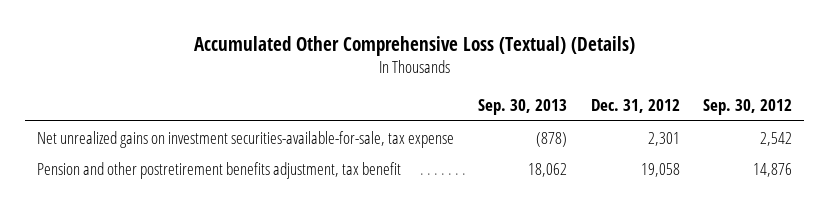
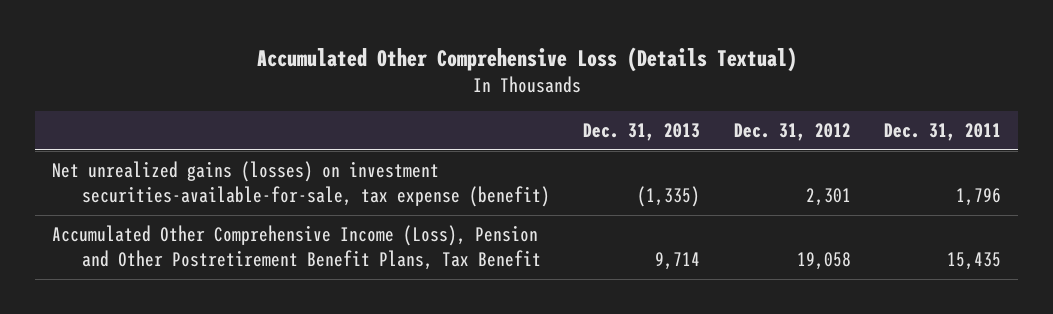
[193,35,635,56] Accumulated Other Comprehensive Loss (Textual) (Details) -> [256,46,797,72] Accumulated Other Comprehensive Loss (Details Textual)
[477,98,567,115] Sep. 30, 2013 -> none
[703,98,793,115] Sep. 30, 2012 -> none
none -> [583,123,701,142] Dec. 31, 2013
none -> [884,123,1002,142] Dec. 31, 2011
[37,130,455,148] Net unrealized gains on investment securities-available-for-sale, tax expense -> [51,160,550,208] Net unrealized gains (losses) on investment securities-available-for-sale, tax expense (benefit)
[37,161,402,179] Pension and other postretirement benefits adjustment, tax benefit -> [51,224,541,271] Accumulated Other Comprehensive Income (Loss), Pension and Other Postretirement Benefit Plans, Tax Benefit

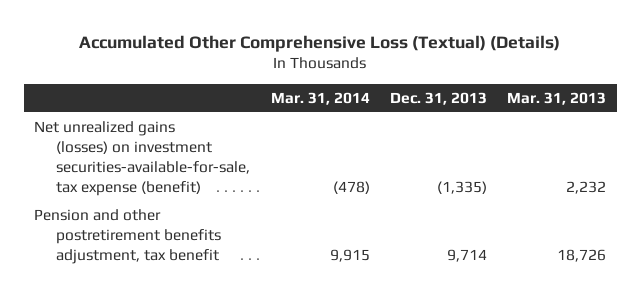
[256,46,797,72] Accumulated Other Comprehensive Loss (Details Textual) -> [79,34,561,52] Accumulated Other Comprehensive Loss (Textual) (Details)
[733,123,851,142] Dec. 31, 2012 -> none
[884,123,1002,142] Dec. 31, 2011 -> none
none -> [270,91,370,105] Mar. 31, 2014
none -> [507,91,607,105] Mar. 31, 2013
[51,224,541,271] Accumulated Other Comprehensive Income (Loss), Pension and Other Postretirement Benefit Plans, Tax Benefit -> [33,209,222,264] Pension and other postretirement benefits adjustment, tax benefit

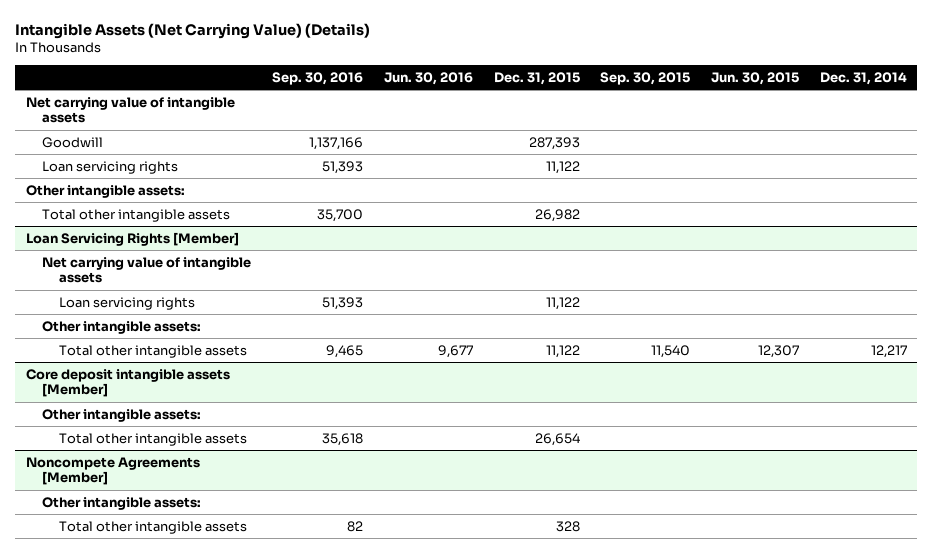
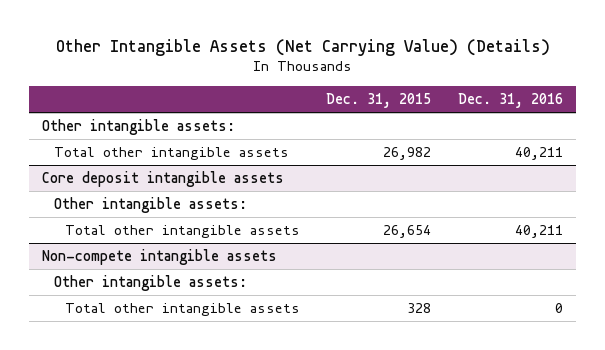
[15,23,371,40] Intangible Assets (Net Carrying Value) (Details) -> [55,38,550,56] Other Intangible Assets (Net Carrying Value) (Details)
[272,71,364,85] Sep. 30, 2016 -> none
[383,71,473,85] Jun. 30, 2016 -> none
[600,71,691,85] Sep. 30, 2015 -> none
[711,71,800,85] Jun. 30, 2015 -> none
[819,71,907,85] Dec. 31, 2014 -> none
none -> [457,92,563,108] Dec. 31, 2016
[25,96,235,124] Net carrying value of intangible assets -> none
[42,136,104,148] Goodwill -> none
[42,160,179,174] Loan servicing rights -> none
[25,231,239,246] Loan Servicing Rights [Member] -> none
[42,256,252,284] Net carrying value of intangible assets -> none
[59,296,196,310] Loan servicing rights -> none
[42,320,202,334] Other intangible assets: -> none
[59,344,248,358] Total other intangible assets -> none
[25,368,230,398] Core deposit intangible assets [Member] -> [42,171,285,188] Core deposit intangible assets
[25,456,200,486] Noncompete Agreements [Member] -> [42,249,278,266] Non-compete intangible assets

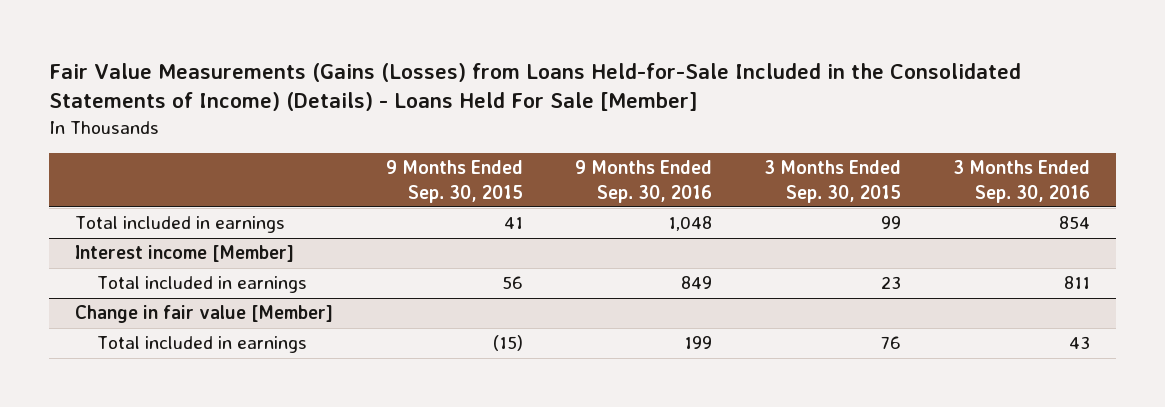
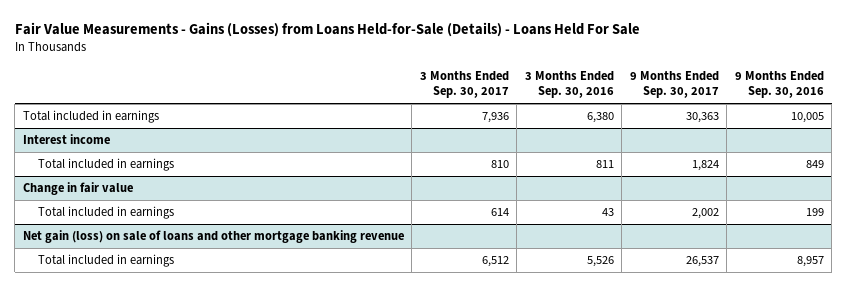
[49,62,1022,112] Fair Value Measurements (Gains (Losses) from Loans Held-for-Sale Included in the Consolidated Statements of Income) (Details) - Loans Held For Sale [Member] -> [14,22,640,38] Fair Value Measurements - Gains (Losses) from Loans Held-for-Sale (Details) - Loans Held For Sale
[385,160,523,203] 9 Months Ended Sep. 30, 2015 -> none
[763,160,901,203] 3 Months Ended Sep. 30, 2015 -> none
none -> [419,71,509,99] 3 Months Ended Sep. 30, 2017
none -> [629,71,719,99] 9 Months Ended Sep. 30, 2017
[667,216,712,232] 1,048 -> [790,112,824,124] 10,005
[1058,216,1090,230] 854 -> [586,112,614,124] 6,380
[75,245,295,263] Interest income [Member] -> [22,134,110,145] Interest income
[75,305,334,324] Change in fair value [Member] -> [22,182,133,196] Change in fair value
none -> [22,230,404,244] Net gain (loss) on sale of loans and other mortgage banking revenue
none -> [38,254,175,268] Total included in earnings

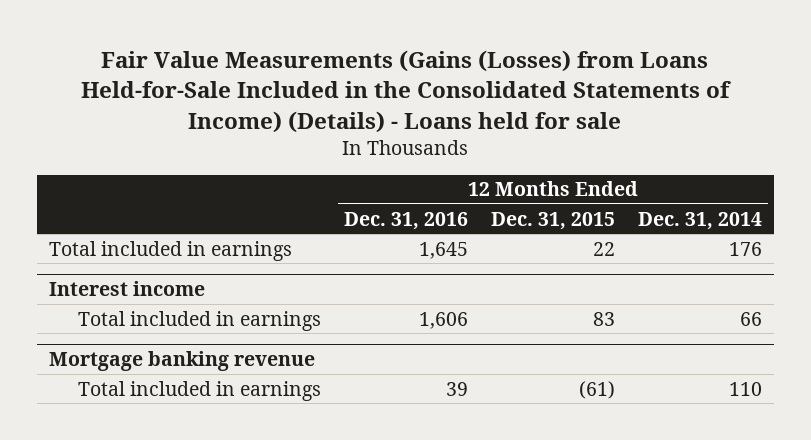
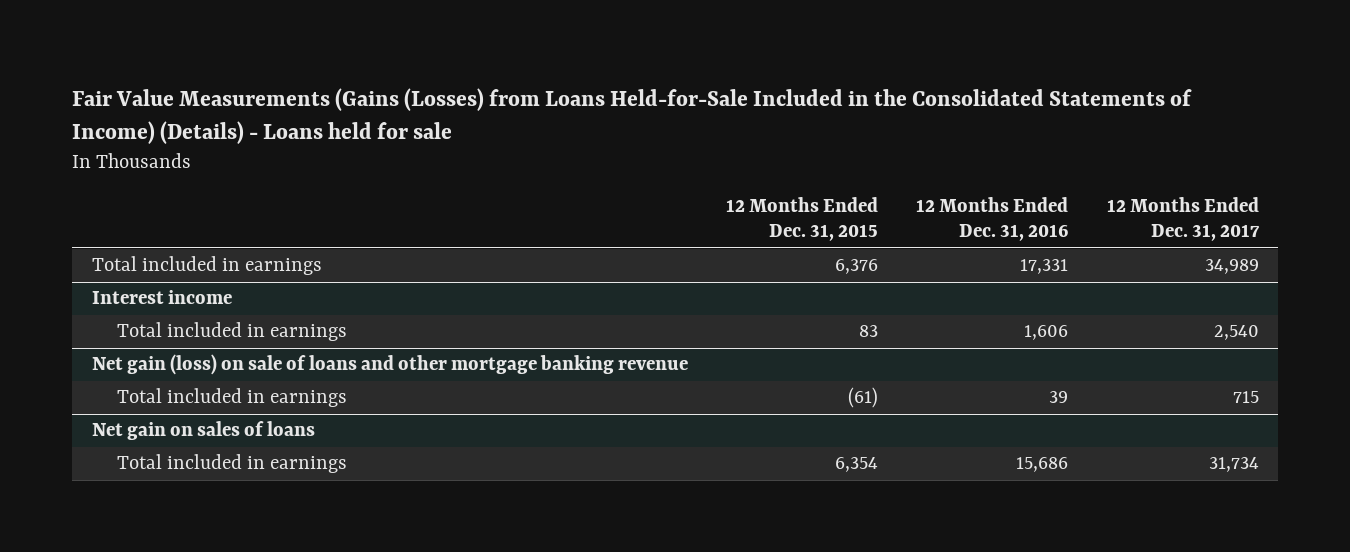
[638,211,763,230] Dec. 31, 2014 -> none
none -> [1106,197,1260,242] 12 Months Ended Dec. 31, 2017
[418,241,468,259] 1,645 -> [1020,259,1069,275] 17,331
[592,241,615,256] 22 -> [834,259,878,275] 6,376
[48,351,315,372] Mortgage banking revenue -> [91,354,688,376] Net gain (loss) on sale of loans and other mortgage banking revenue
none -> [91,421,315,441] Net gain on sales of loans
none -> [116,454,347,474] Total included in earnings

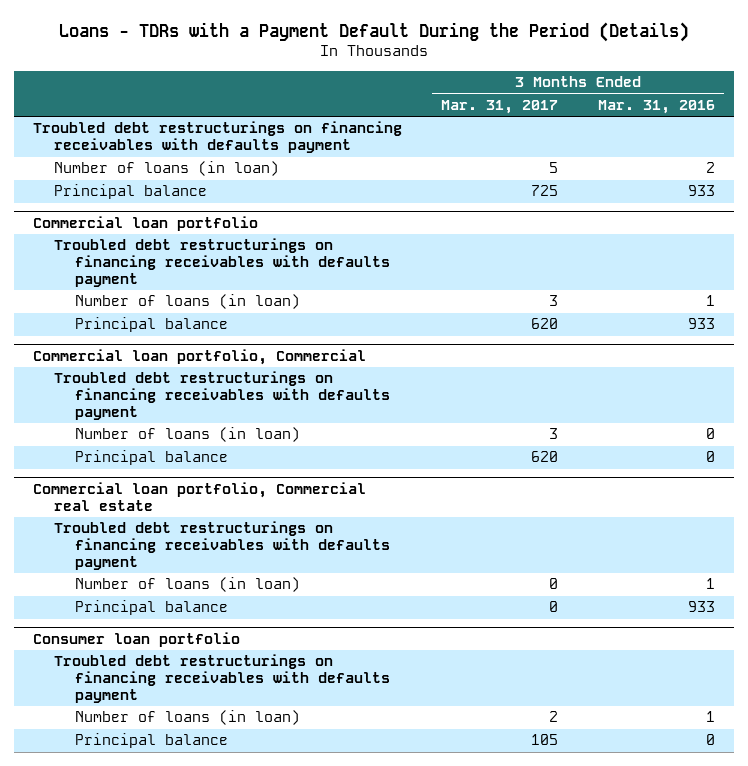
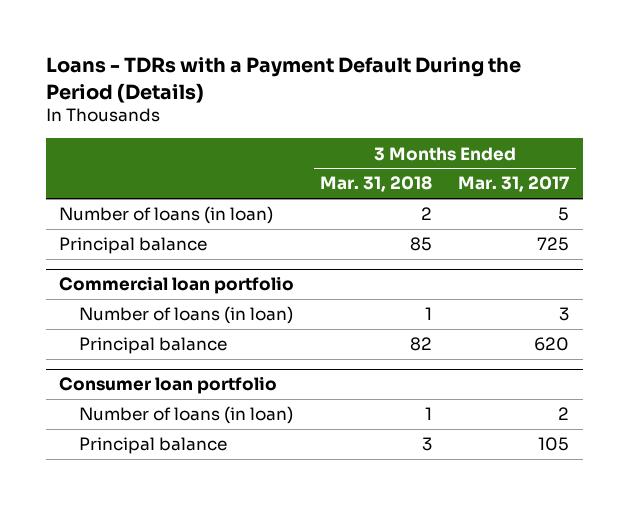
[597,99,715,114] Mar. 31, 2016 -> none
none -> [320,176,433,193] Mar. 31, 2018
[33,121,403,154] Troubled debt restructurings on financing receivables with defaults payment -> none
[54,238,390,288] Troubled debt restructurings on financing receivables with defaults payment -> none
[33,348,367,365] Commercial loan portfolio, Commercial -> none
[54,371,390,421] Troubled debt restructurings on financing receivables with defaults payment -> none
[74,427,300,443] Number of loans (in loan) -> none
[74,450,228,466] Principal balance -> none
[33,481,367,511] Commercial loan portfolio, Commercial real estate -> none
[54,521,390,571] Troubled debt restructurings on financing receivables with defaults payment -> none
[74,577,300,593] Number of loans (in loan) -> none
[74,600,228,616] Principal balance -> none
[54,654,390,704] Troubled debt restructurings on financing receivables with defaults payment -> none

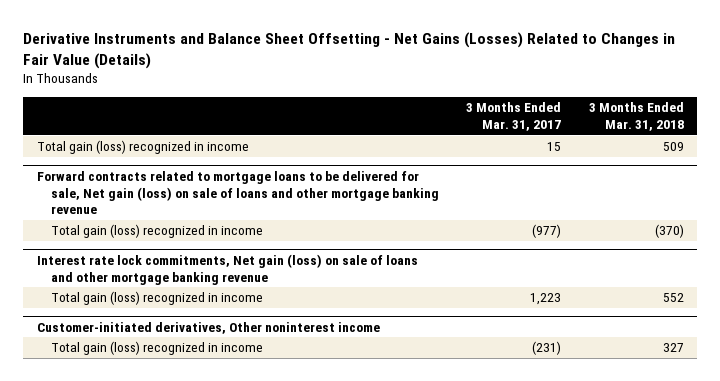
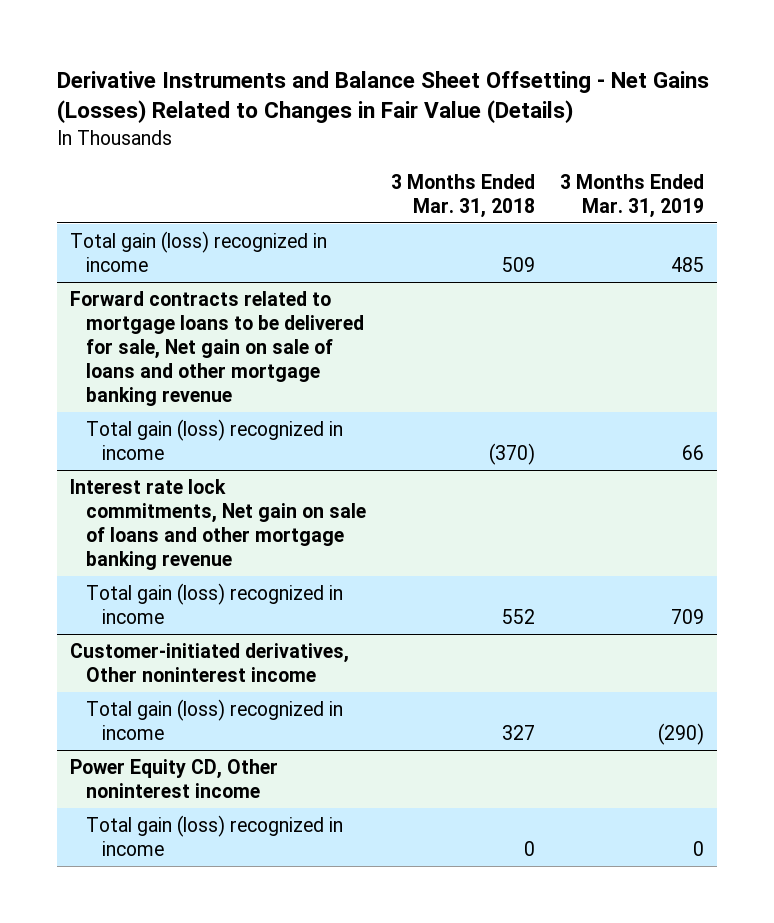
[466,102,562,132] 3 Months Ended Mar. 31, 2017 -> none
none -> [560,173,705,218] 3 Months Ended Mar. 31, 2019
[36,170,440,215] Forward contracts related to mortgage loans to be delivered for sale, Net gain (loss) on sale of loans and other mortgage banking revenue -> [69,291,364,407] Forward contracts related to mortgage loans to be delivered for sale, Net gain on sale of loans and other mortgage banking revenue
[36,253,418,285] Interest rate lock commitments, Net gain (loss) on sale of loans and other mortgage banking revenue -> [69,479,366,571] Interest rate lock commitments, Net gain on sale of loans and other mortgage banking revenue
none -> [69,759,278,799] Power Equity CD, Other noninterest income
none -> [85,815,343,857] Total gain (loss) recognized in income

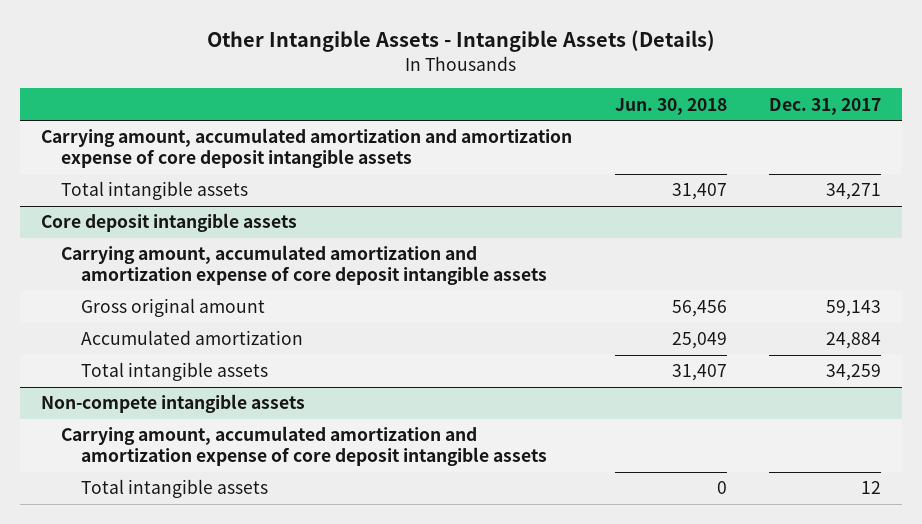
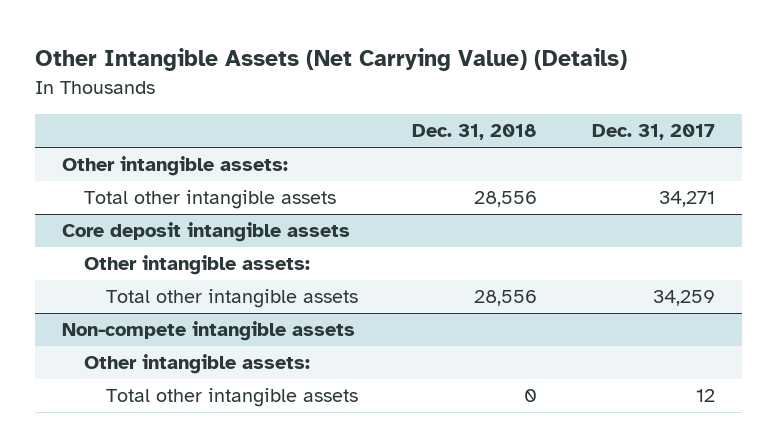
[207,30,716,53] Other Intangible Assets - Intangible Assets (Details) -> [35,48,628,72] Other Intangible Assets (Net Carrying Value) (Details)
[614,97,727,115] Jun. 30, 2018 -> none
none -> [412,124,538,141] Dec. 31, 2018
[41,128,573,168] Carrying amount, accumulated amortization and amortization expense of core deposit intangible assets -> none
none -> [62,156,289,177] Other intangible assets:
[61,181,249,201] Total intangible assets -> [84,190,337,210] Total other intangible assets
[61,245,547,285] Carrying amount, accumulated amortization and amortization expense of core deposit intangible assets -> none
[80,298,265,318] Gross original amount -> none
[80,330,303,346] Accumulated amortization -> none
none -> [84,255,311,276] Other intangible assets:
[80,362,268,382] Total intangible assets -> [105,289,358,309] Total other intangible assets
[61,426,547,466] Carrying amount, accumulated amortization and amortization expense of core deposit intangible assets -> none
none -> [84,354,311,375] Other intangible assets:
[80,479,268,499] Total intangible assets -> [105,388,358,408] Total other intangible assets

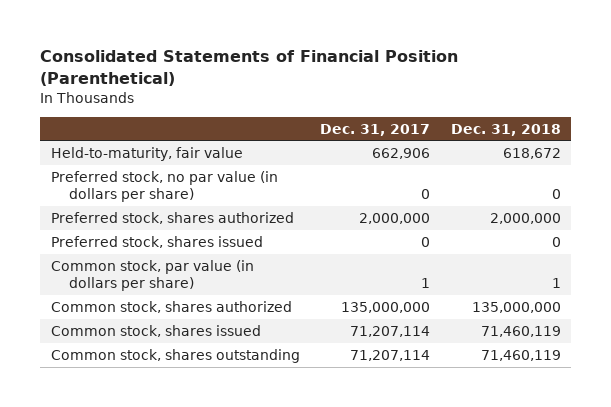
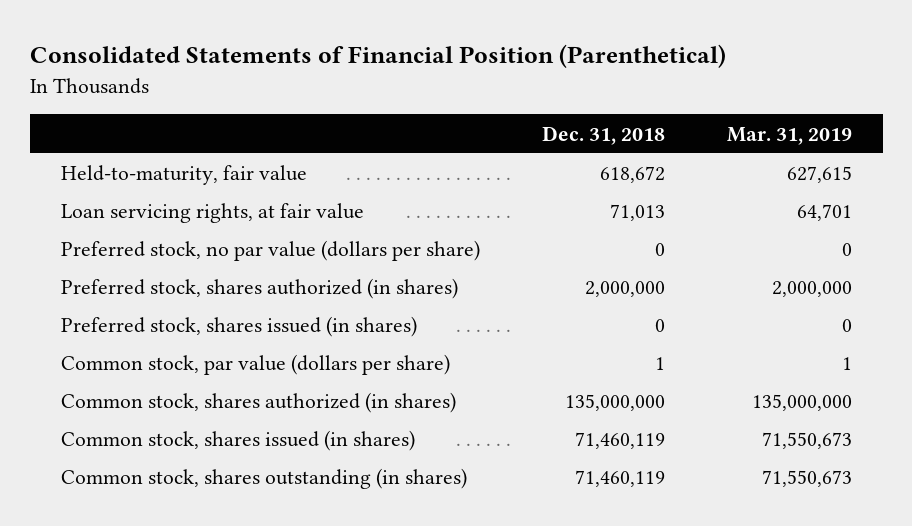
[320,123,431,136] Dec. 31, 2017 -> none
none -> [726,126,852,145] Mar. 31, 2019
none -> [60,203,364,224] Loan servicing rights, at fair value
[50,171,278,203] Preferred stock, no par value (in dollars per share) -> [60,240,480,262] Preferred stock, no par value (dollars per share)
[50,212,294,225] Preferred stock, shares authorized -> [60,278,458,300] Preferred stock, shares authorized (in shares)
[50,236,263,249] Preferred stock, shares issued -> [60,316,417,338] Preferred stock, shares issued (in shares)
[50,260,254,292] Common stock, par value (in dollars per share) -> [60,354,450,376] Common stock, par value (dollars per share)
[50,301,292,314] Common stock, shares authorized -> [60,392,456,414] Common stock, shares authorized (in shares)
[50,325,261,338] Common stock, shares issued -> [60,430,415,452] Common stock, shares issued (in shares)
[50,349,300,364] Common stock, shares outstanding -> [60,468,467,490] Common stock, shares outstanding (in shares)

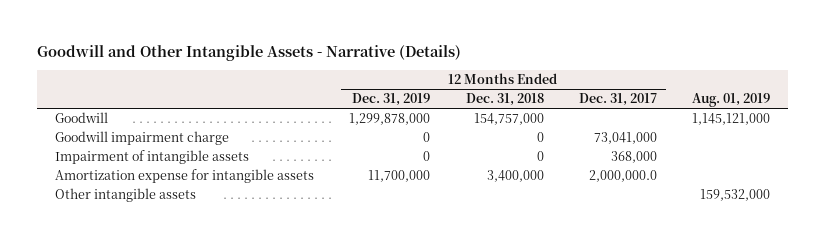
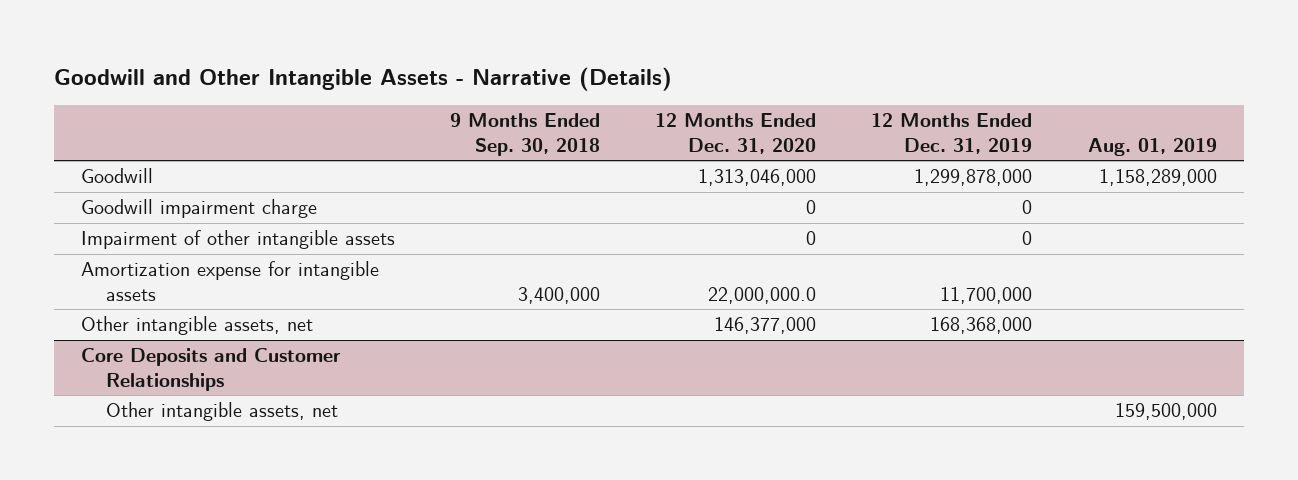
[465,93,544,107] Dec. 31, 2018 -> none
[578,93,657,107] Dec. 31, 2017 -> none
none -> [450,113,601,156] 9 Months Ended Sep. 30, 2018
none -> [655,113,817,154] 12 Months Ended Dec. 31, 2020
[692,113,771,126] 1,145,121,000 -> [1098,169,1217,187] 1,158,289,000
[55,150,250,165] Impairment of intangible assets -> [81,230,396,250] Impairment of other intangible assets
none -> [81,316,314,336] Other intangible assets, net
none -> [81,348,342,391] Core Deposits and Customer Relationships
[55,188,197,203] Other intangible assets -> [105,402,338,422] Other intangible assets, net
[700,189,771,202] 159,532,000 -> [1114,403,1217,421] 159,500,000

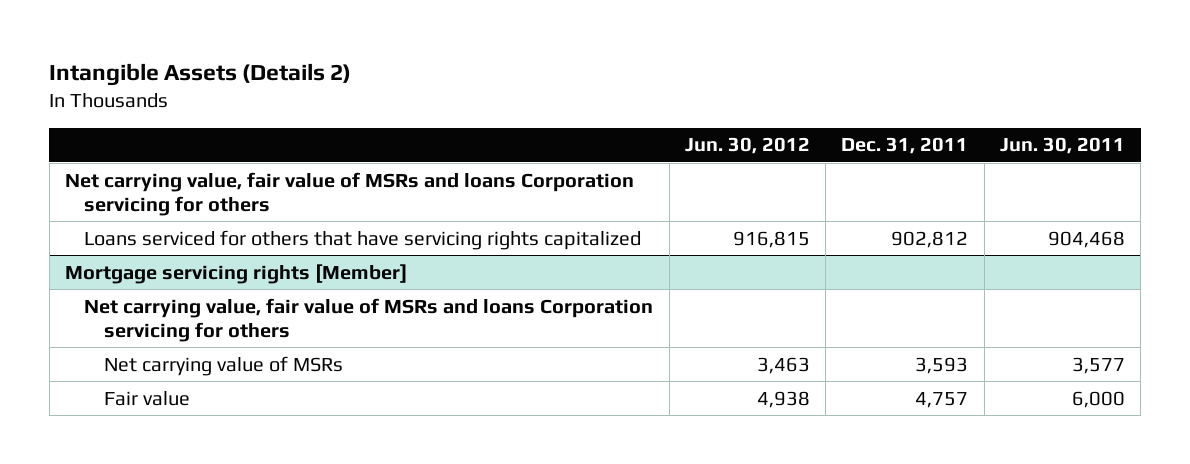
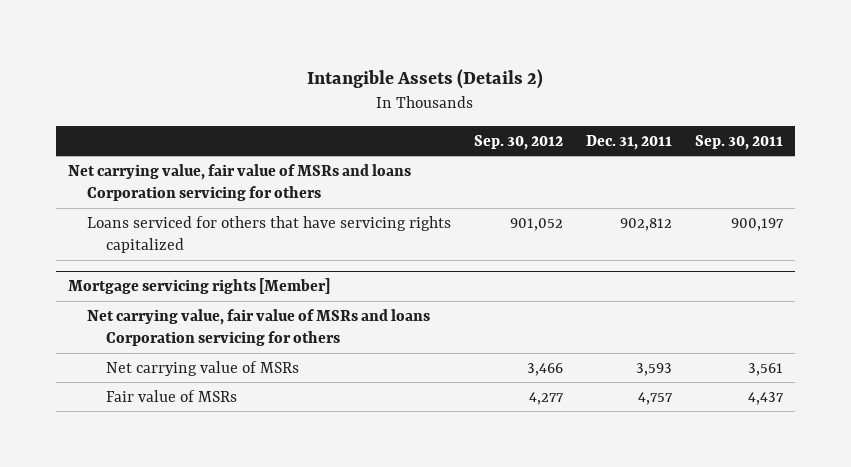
[684,137,810,155] Jun. 30, 2012 -> none
[999,137,1125,155] Jun. 30, 2011 -> none
none -> [474,134,564,150] Sep. 30, 2012
none -> [695,134,784,150] Sep. 30, 2011
[103,390,190,406] Fair value -> [106,389,238,402] Fair value of MSRs

